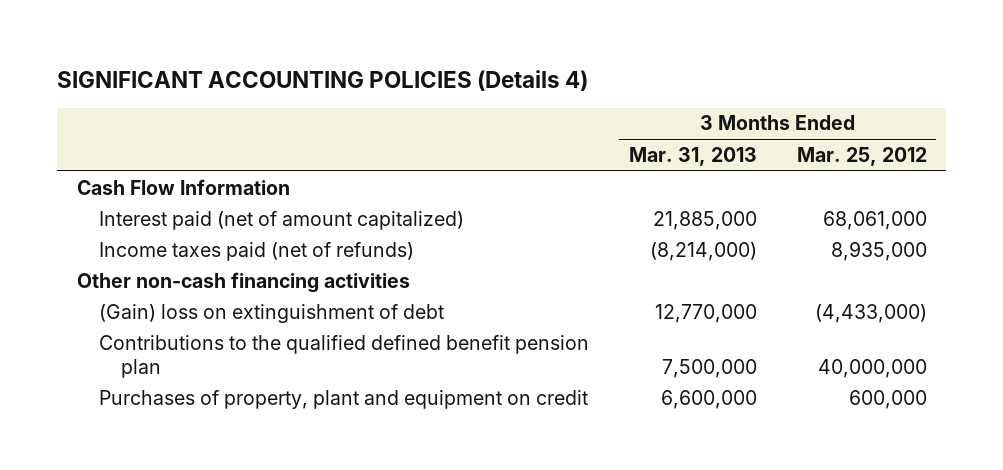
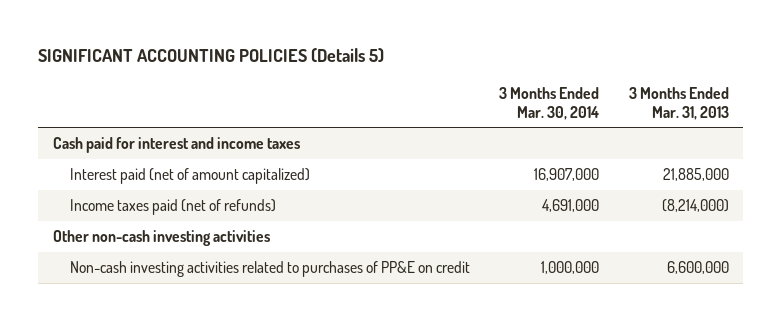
[57,69,589,91] SIGNIFICANT ACCOUNTING POLICIES (Details 4) -> [38,48,385,64] SIGNIFICANT ACCOUNTING POLICIES (Details 5)
[796,146,927,166] Mar. 25, 2012 -> none
none -> [499,86,600,120] 3 Months Ended Mar. 30, 2014
[76,178,290,195] Cash Flow Information -> [52,137,300,154] Cash paid for interest and income taxes
[99,303,445,323] (Gain) loss on extinguishment of debt -> none
[99,334,590,378] Contributions to the qualified defined benefit pension plan -> none
[76,271,410,293] Other non-cash financing activities -> [52,230,270,247] Other non-cash investing activities
[99,389,589,409] Purchases of property, plant and equipment on credit -> [69,261,470,278] Non-cash investing activities related to purchases of PP&E on credit

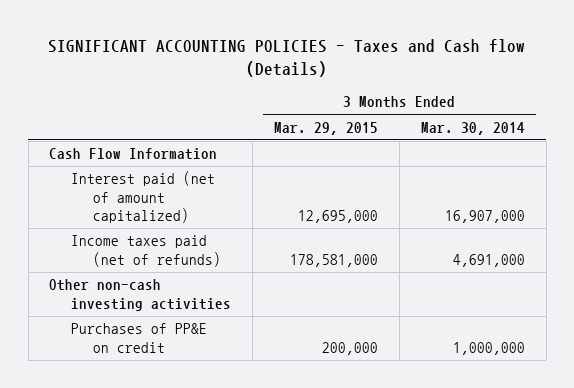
[38,48,385,64] SIGNIFICANT ACCOUNTING POLICIES (Details 5) -> [48,38,526,77] SIGNIFICANT ACCOUNTING POLICIES - Taxes and Cash flow (Details)
[628,86,729,120] 3 Months Ended Mar. 31, 2013 -> none
none -> [274,121,379,135] Mar. 29, 2015
[52,137,300,154] Cash paid for interest and income taxes -> [49,148,218,161] Cash Flow Information
[69,261,470,278] Non-cash investing activities related to purchases of PP&E on credit -> [71,323,208,353] Purchases of PP&E on credit

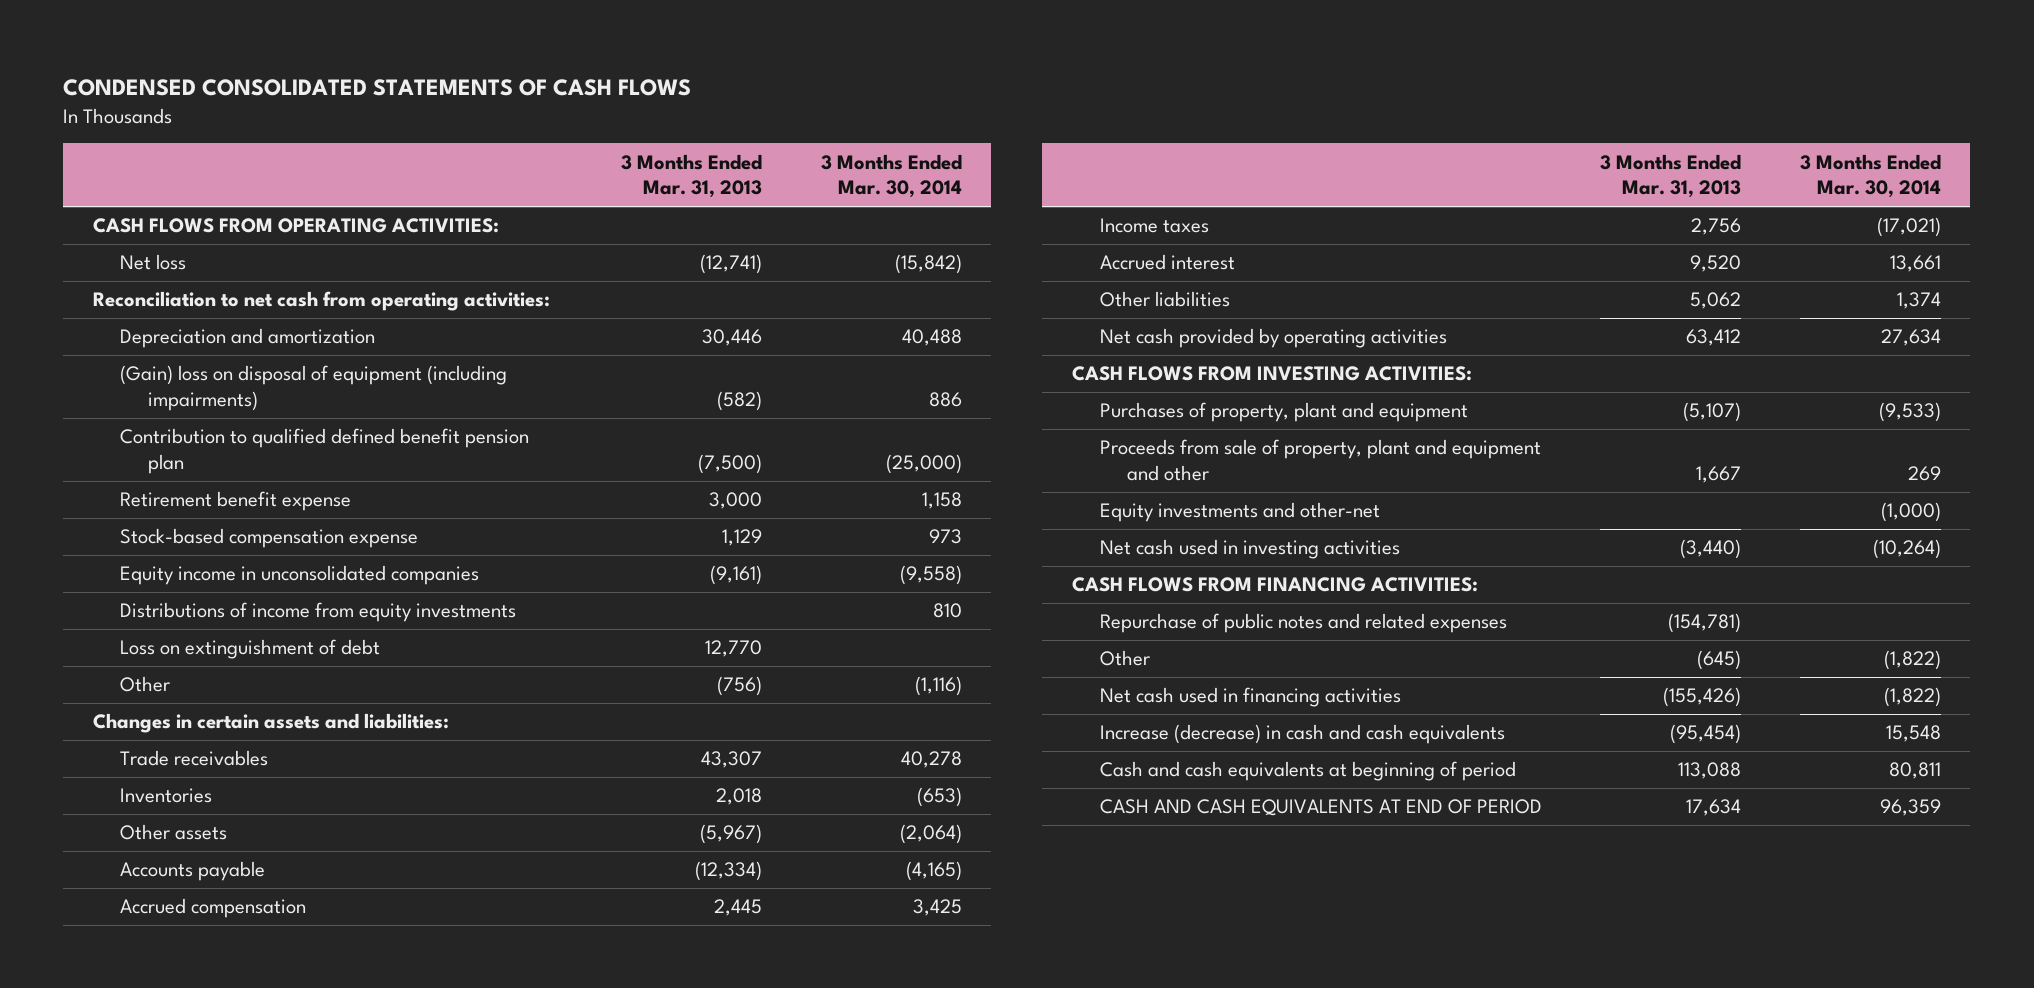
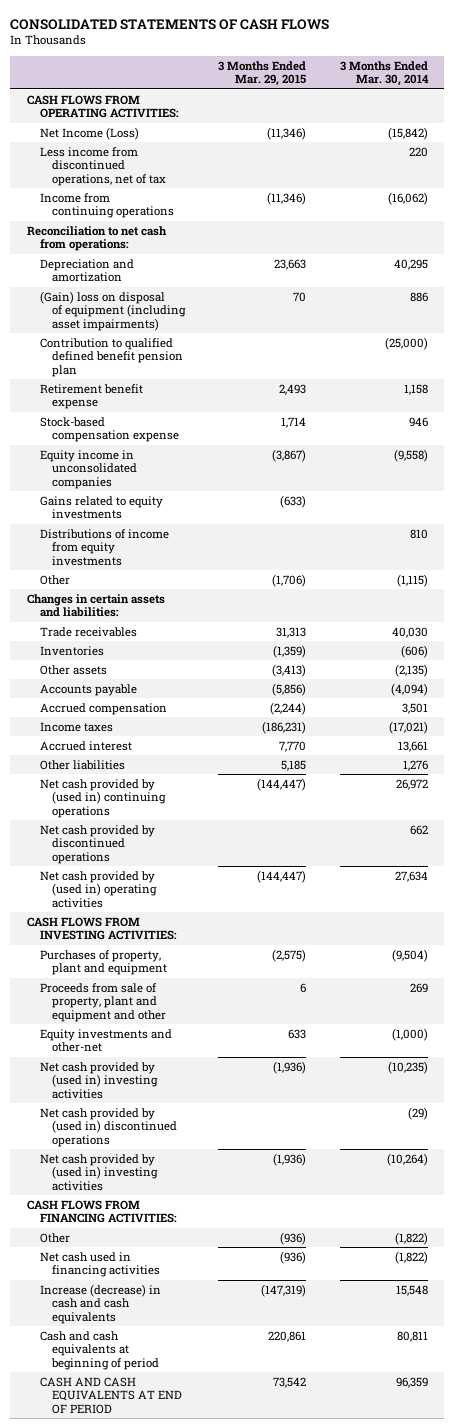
[63,79,692,97] CONDENSED CONSOLIDATED STATEMENTS OF CASH FLOWS -> [10,18,330,30] CONSOLIDATED STATEMENTS OF CASH FLOWS
[621,153,763,199] 3 Months Ended Mar. 31, 2013 -> none
none -> [218,60,307,87] 3 Months Ended Mar. 29, 2015
[120,254,187,271] Net loss -> [39,126,139,140] Net Income (Loss)
none -> [39,146,167,186] Less income from discontinued operations, net of tax
none -> [39,192,175,219] Income from continuing operations
[92,291,550,312] Reconciliation to net cash from operating activities: -> [27,225,168,252] Reconciliation to net cash from operations:
[901,329,962,347] 40,488 -> [393,258,428,270] 40,295
[120,365,508,412] (Gain) loss on disposal of equipment (including impairments) -> [39,290,187,331] (Gain) loss on disposal of equipment (including asset impairments)
[928,529,962,545] 973 -> [408,416,428,427] 946
none -> [39,495,163,520] Gains related to equity investments
[120,639,381,660] Loss on extinguishment of debt -> none
[914,676,962,697] (1,116) -> [396,573,428,587] (1,115)
[900,751,962,769] 40,278 -> [391,626,428,638] 40,030
[916,787,962,808] (653) -> [400,644,428,658] (606)
[899,824,962,845] (2,064) -> [394,663,428,677] (2,135)
[905,861,962,882] (4,165) -> [390,682,428,696] (4,094)
[912,899,962,917] 3,425 -> [401,702,428,714] 3,501
[1896,292,1941,310] 1,374 -> [402,759,428,771] 1,276
[1099,328,1447,349] Net cash provided by operating activities -> [39,778,167,818] Net cash provided by (used in) continuing operations
[1880,329,1941,347] 27,634 -> [395,778,428,790] 26,972
none -> [39,824,155,864] Net cash provided by discontinued operations
none -> [39,870,158,908] Net cash provided by (used in) operating activities
[1878,402,1941,423] (9,533) -> [391,948,428,962] (9,504)
[1099,539,1400,560] Net cash used in investing activities -> [39,1061,159,1099] Net cash provided by (used in) investing activities
[1872,539,1941,560] (10,264) -> [387,1060,428,1074] (10,235)
none -> [39,1107,178,1147] Net cash provided by (used in) discontinued operations
none -> [39,1153,159,1191] Net cash provided by (used in) investing activities
[1099,613,1507,634] Repurchase of public notes and related expenses -> none

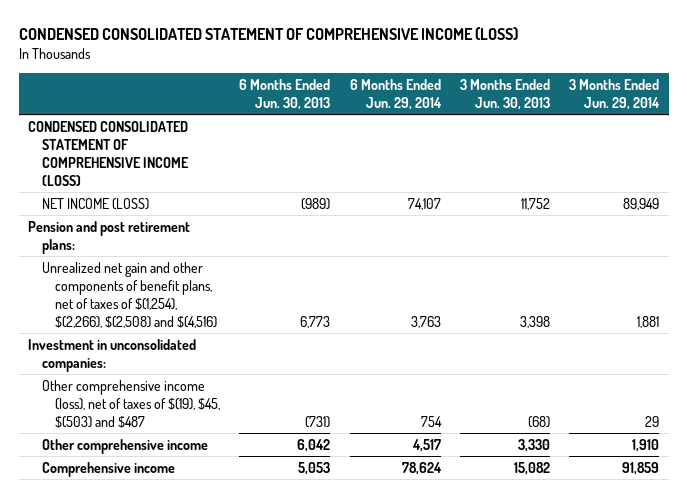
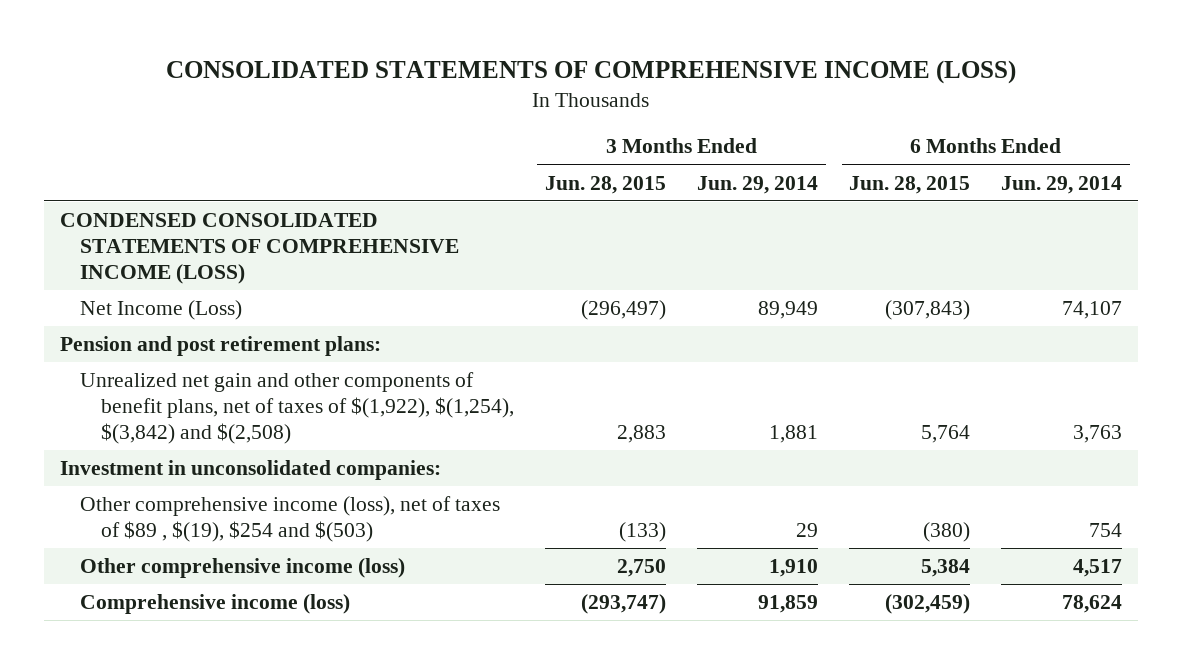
[18,27,518,41] CONDENSED CONSOLIDATED STATEMENT OF COMPREHENSIVE INCOME (LOSS) -> [165,59,1016,84] CONSOLIDATED STATEMENTS OF COMPREHENSIVE INCOME (LOSS)
[239,78,331,110] 6 Months Ended Jun. 30, 2013 -> none
[459,78,550,110] 3 Months Ended Jun. 30, 2013 -> none
none -> [545,175,667,194] Jun. 28, 2015
none -> [849,175,971,194] Jun. 28, 2015
[28,120,189,186] CONDENSED CONSOLIDATED STATEMENT OF COMPREHENSIVE INCOME (LOSS) -> [59,213,460,284] CONDENSED CONSOLIDATED STATEMENTS OF COMPREHENSIVE INCOME (LOSS)
[41,197,149,210] NET INCOME (LOSS) -> [80,300,243,321] Net Income (Loss)
[41,261,218,328] Unrealized net gain and other components of benefit plans, net of taxes of $(1,254), $(2,266), $(2,508) and $(4,516) -> [80,372,515,444] Unrealized net gain and other components of benefit plans, net of taxes of $(1,922), $(1,254), $(3,842) and $(2,508)
[41,379,221,428] Other comprehensive income (loss), net of taxes of $(19), $45, $(503) and $487 -> [80,496,501,542] Other comprehensive income (loss), net of taxes of $89 , $(19), $254 and $(503)
[41,438,208,454] Other comprehensive income -> [80,558,406,579] Other comprehensive income (loss)
[41,461,175,477] Comprehensive income -> [80,594,351,615] Comprehensive income (loss)

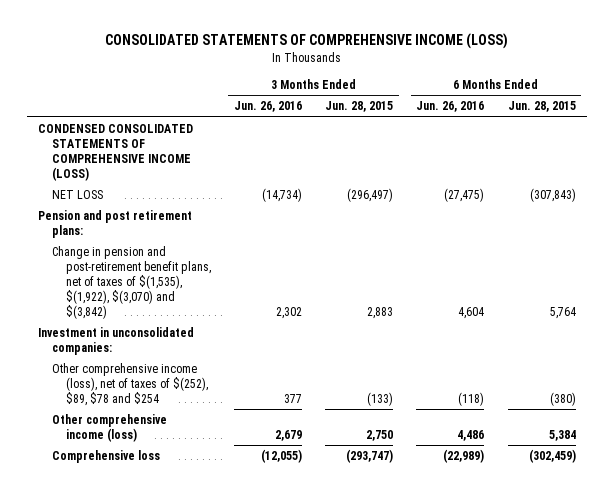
[697,175,819,194] Jun. 29, 2014 -> none
[1001,175,1123,194] Jun. 29, 2014 -> none
none -> [234,101,303,113] Jun. 26, 2016
none -> [416,101,485,113] Jun. 26, 2016
[80,300,243,321] Net Income (Loss) -> [52,189,104,199] NET LOSS
[80,372,515,444] Unrealized net gain and other components of benefit plans, net of taxes of $(1,922), $(1,254), $(3,842) and $(2,508) -> [52,245,211,319] Change in pension and post-retirement benefit plans, net of taxes of $(1,535), $(1,922), $(3,070) and $(3,842)
[80,496,501,542] Other comprehensive income (loss), net of taxes of $89 , $(19), $254 and $(503) -> [52,362,208,406] Other comprehensive income (loss), net of taxes of $(252), $89, $78 and $254
[80,594,351,615] Comprehensive income (loss) -> [52,449,161,463] Comprehensive loss

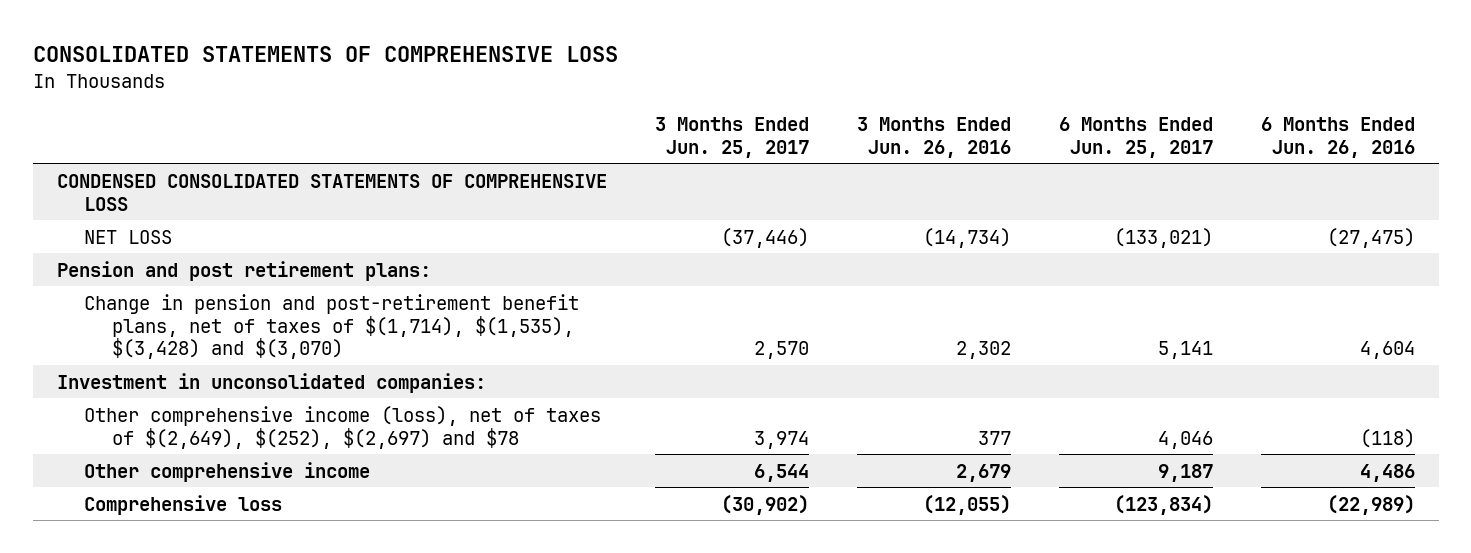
[104,33,508,50] CONSOLIDATED STATEMENTS OF COMPREHENSIVE INCOME (LOSS) -> [32,46,618,63] CONSOLIDATED STATEMENTS OF COMPREHENSIVE LOSS
[325,101,394,113] Jun. 28, 2015 -> none
[507,101,576,113] Jun. 28, 2015 -> none
none -> [654,116,809,158] 3 Months Ended Jun. 25, 2017
none -> [1058,116,1213,158] 6 Months Ended Jun. 25, 2017
[38,123,194,181] CONDENSED CONSOLIDATED STATEMENTS OF COMPREHENSIVE INCOME (LOSS) -> [56,173,607,211] CONDENSED CONSOLIDATED STATEMENTS OF COMPREHENSIVE LOSS
[52,245,211,319] Change in pension and post-retirement benefit plans, net of taxes of $(1,535), $(1,922), $(3,070) and $(3,842) -> [84,293,580,360] Change in pension and post-retirement benefit plans, net of taxes of $(1,714), $(1,535), $(3,428) and $(3,070)
[52,362,208,406] Other comprehensive income (loss), net of taxes of $(252), $89, $78 and $254 -> [84,405,602,449] Other comprehensive income (loss), net of taxes of $(2,649), $(252), $(2,697) and $78
[52,413,168,442] Other comprehensive income (loss) -> [84,461,371,482] Other comprehensive income

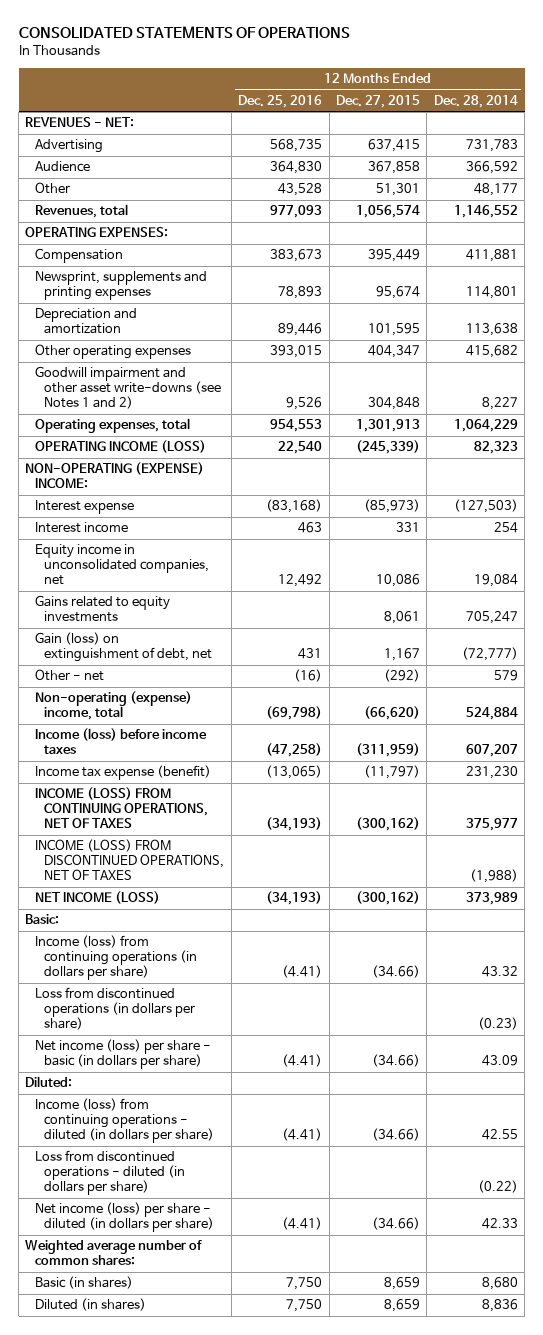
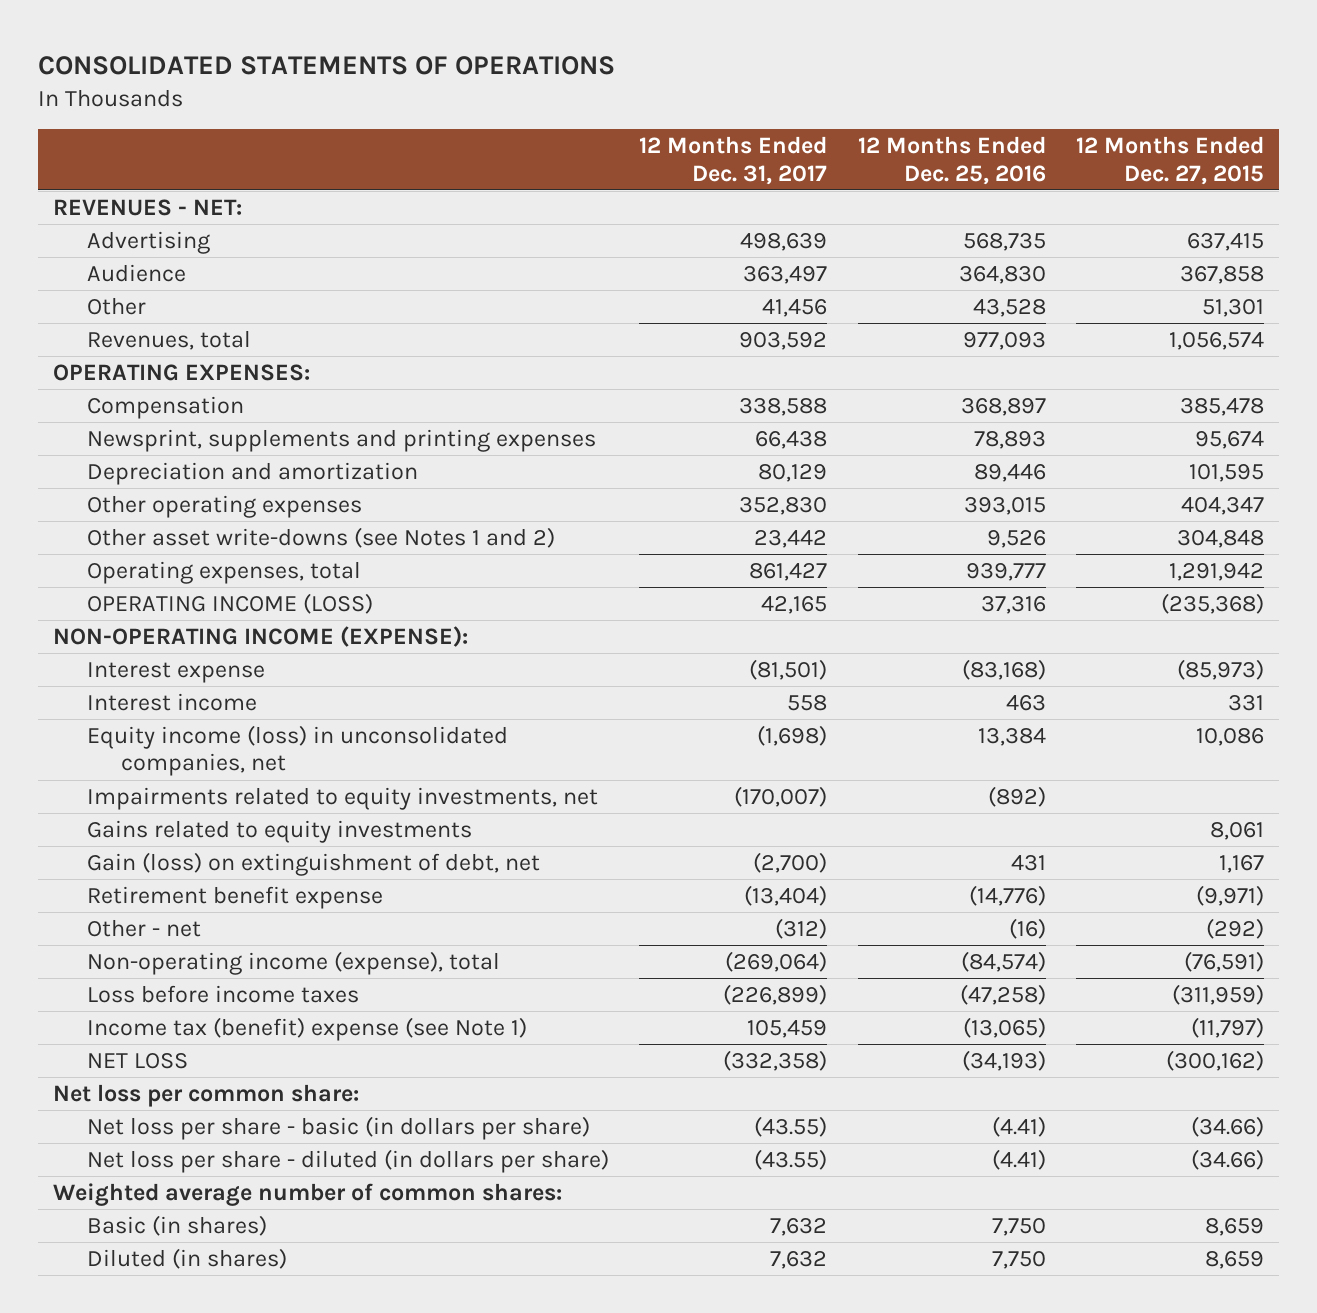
[433,94,518,108] Dec. 28, 2014 -> none
none -> [639,136,828,185] 12 Months Ended Dec. 31, 2017
[270,249,323,263] 383,673 -> [960,397,1046,416] 368,897
[367,249,420,263] 395,449 -> [1179,397,1264,416] 385,478
[34,366,222,410] Goodwill impairment and other asset write-downs (see Notes 1 and 2) -> [86,526,555,548] Other asset write-downs (see Notes 1 and 2)
[270,419,323,433] 954,553 -> [965,562,1046,581] 939,777
[355,419,420,433] 1,301,913 -> [1168,562,1264,581] 1,291,942
[278,441,323,455] 22,540 -> [980,595,1046,614] 37,316
[355,440,420,455] (245,339) -> [1160,592,1264,614] (235,368)
[25,462,205,489] NON-OPERATING (EXPENSE) INCOME: -> [53,625,469,647] NON-OPERATING INCOME (EXPENSE):
[34,544,210,586] Equity income in unconsolidated companies, net -> [86,724,508,777] Equity income (loss) in unconsolidated companies, net
[278,574,323,588] 12,492 -> [977,727,1046,746] 13,384
none -> [86,786,598,810] Impairments related to equity investments, net
none -> [86,885,383,909] Retirement benefit expense
[34,787,209,829] INCOME (LOSS) FROM CONTINUING OPERATIONS, NET OF TAXES -> none
[34,839,225,881] INCOME (LOSS) FROM DISCONTINUED OPERATIONS, NET OF TAXES -> none
[34,935,198,981] Income (loss) from continuing operations (in dollars per share) -> none
[34,987,196,1031] Loss from discontinued operations (in dollars per share) -> none
[25,1076,73,1088] Diluted: -> none
[34,1098,215,1144] Income (loss) from continuing operations - diluted (in dollars per share) -> none
[34,1150,186,1196] Loss from discontinued operations - diluted (in dollars per share) -> none
[34,691,192,721] Non-operating (expense) income, total -> [86,950,500,975] Non-operating income (expense), total
[266,706,323,721] (69,798) -> [960,950,1046,972] (84,574)
[363,706,420,721] (66,620) -> [1183,950,1264,972] (76,591)
[34,728,207,755] Income (loss) before income taxes -> [86,984,359,1003] Loss before income taxes
[34,765,211,781] Income tax expense (benefit) -> [86,1016,527,1041] Income tax (benefit) expense (see Note 1)
[34,891,160,905] NET INCOME (LOSS) -> [86,1052,188,1069] NET LOSS
[25,914,60,925] Basic: -> [53,1083,360,1107] Net loss per common share:
[34,1039,211,1070] Net income (loss) per share - basic (in dollars per share) -> [86,1115,590,1140] Net loss per share - basic (in dollars per share)
[34,1202,215,1233] Net income (loss) per share - diluted (in dollars per share) -> [86,1148,609,1173] Net loss per share - diluted (in dollars per share)

